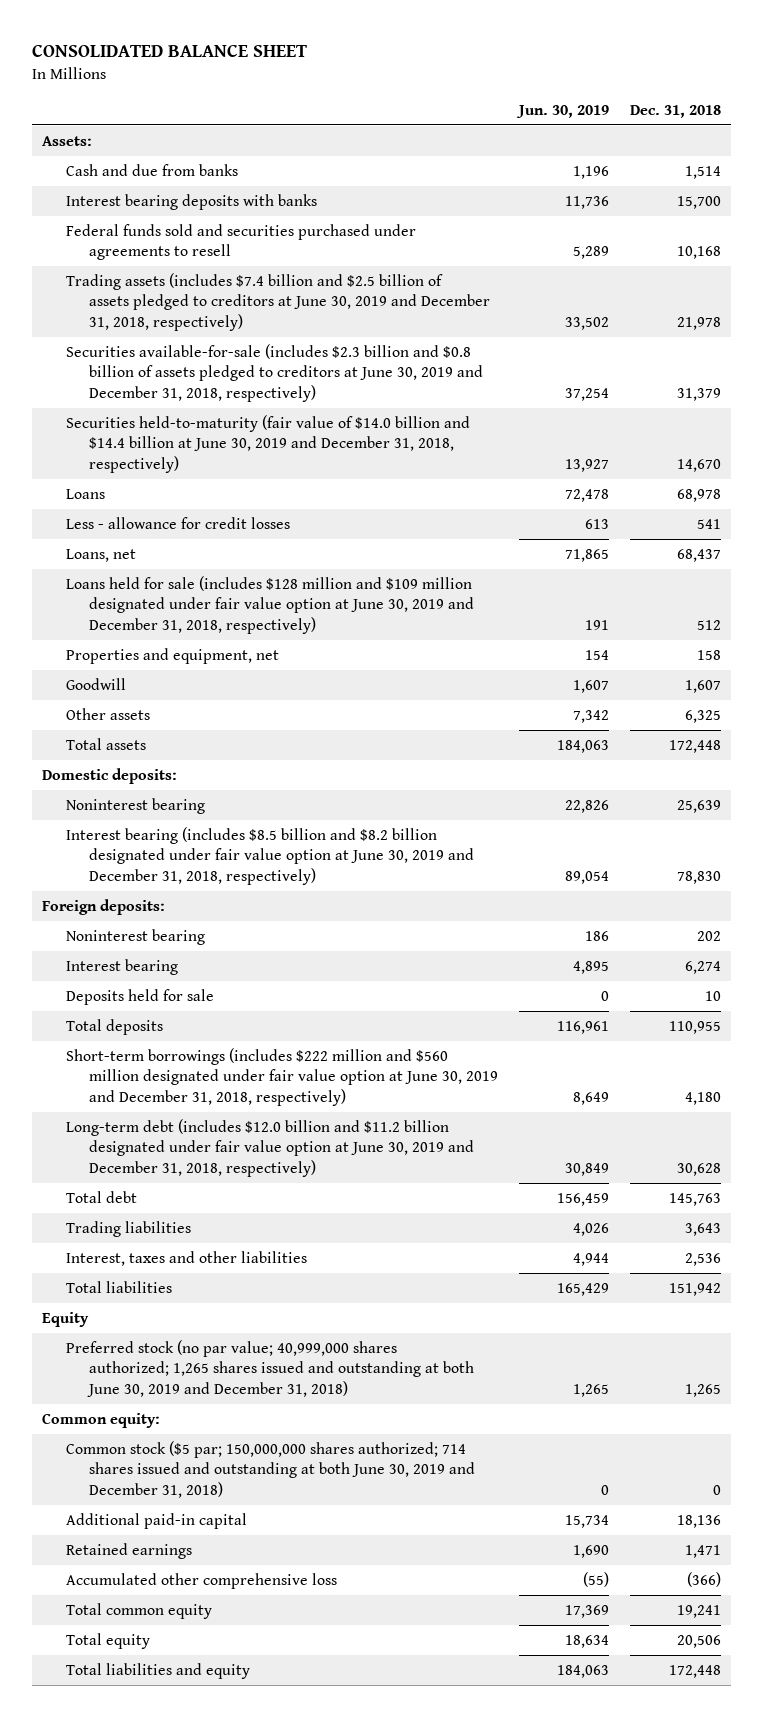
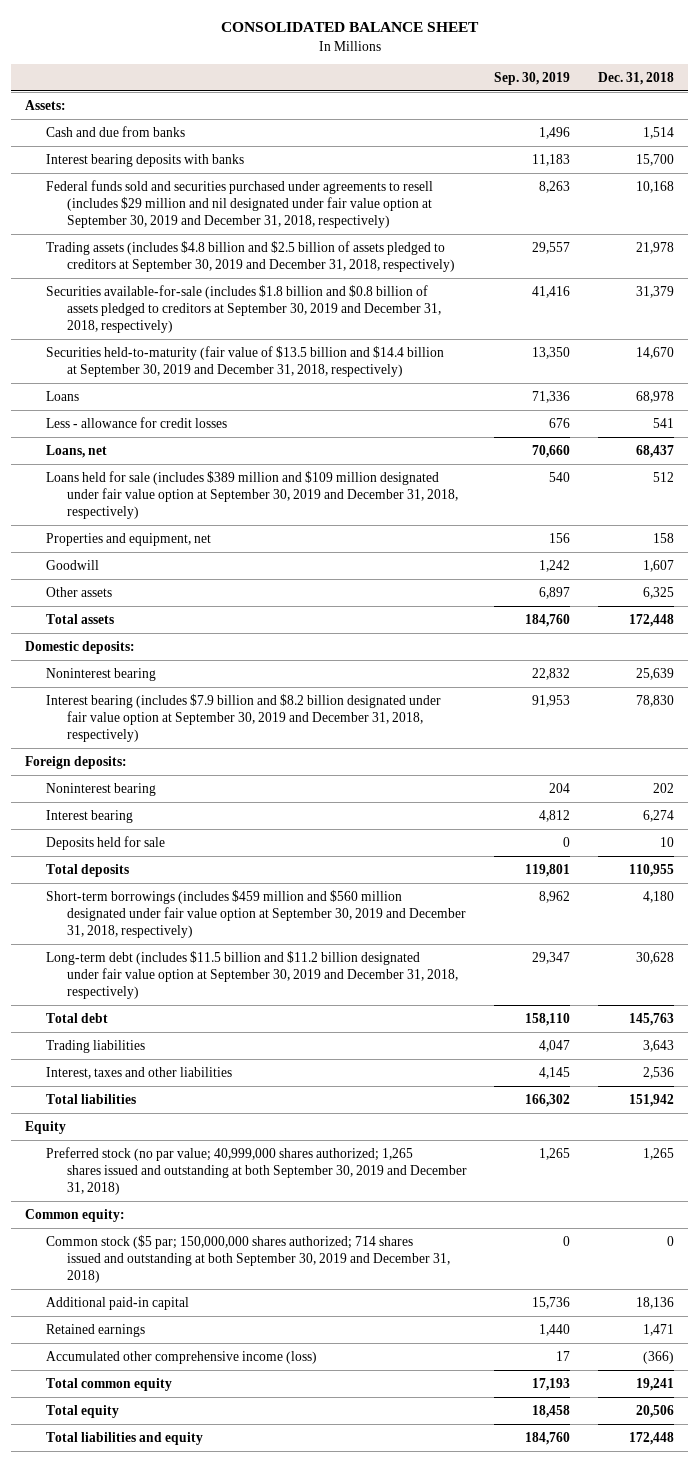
[515,105,609,119] Jun. 30, 2019 -> none
none -> [494,72,571,86] Sep. 30, 2019
[65,223,416,261] Federal funds sold and securities purchased under agreements to resell -> [45,179,433,229] Federal funds sold and securities purchased under agreements to resell (includes $29 million and nil designated under fair value option at September 30, 2019 and December 31, 2018, respectively)
[65,272,491,331] Trading assets (includes $7.4 billion and $2.5 billion of assets pledged to creditors at June 30, 2019 and December 31, 2018, respectively) -> [45,240,455,273] Trading assets (includes $4.8 billion and $2.5 billion of assets pledged to creditors at September 30, 2019 and December 31, 2018, respectively)
[65,343,484,402] Securities available-for-sale (includes $2.3 billion and $0.8 billion of assets pledged to creditors at June 30, 2019 and December 31, 2018, respectively) -> [45,284,441,334] Securities available-for-sale (includes $1.8 billion and $0.8 billion of assets pledged to creditors at September 30, 2019 and December 31, 2018, respectively)
[65,414,470,473] Securities held-to-maturity (fair value of $14.0 billion and $14.4 billion at June 30, 2019 and December 31, 2018, respectively) -> [45,345,444,378] Securities held-to-maturity (fair value of $13.5 billion and $14.4 billion at September 30, 2019 and December 31, 2018, respectively)
[65,575,475,634] Loans held for sale (includes $128 million and $109 million designated under fair value option at June 30, 2019 and December 31, 2018, respectively) -> [45,470,458,520] Loans held for sale (includes $389 million and $109 million designated under fair value option at September 30, 2019 and December 31, 2018, respectively)
[65,826,475,885] Interest bearing (includes $8.5 billion and $8.2 billion designated under fair value option at June 30, 2019 and December 31, 2018, respectively) -> [45,693,441,743] Interest bearing (includes $7.9 billion and $8.2 billion designated under fair value option at September 30, 2019 and December 31, 2018, respectively)
[65,1047,499,1106] Short-term borrowings (includes $222 million and $560 million designated under fair value option at June 30, 2019 and December 31, 2018, respectively) -> [45,889,466,939] Short-term borrowings (includes $459 million and $560 million designated under fair value option at September 30, 2019 and December 31, 2018, respectively)
[65,1118,475,1177] Long-term debt (includes $12.0 billion and $11.2 billion designated under fair value option at June 30, 2019 and December 31, 2018, respectively) -> [45,950,458,1000] Long-term debt (includes $11.5 billion and $11.2 billion designated under fair value option at September 30, 2019 and December 31, 2018, respectively)
[65,1339,475,1397] Preferred stock (no par value; 40,999,000 shares authorized; 1,265 shares issued and outstanding at both June 30, 2019 and December 31, 2018) -> [45,1146,467,1196] Preferred stock (no par value; 40,999,000 shares authorized; 1,265 shares issued and outstanding at both September 30, 2019 and December 31, 2018)
[65,1440,476,1498] Common stock ($5 par; 150,000,000 shares authorized; 714 shares issued and outstanding at both June 30, 2019 and December 31, 2018) -> [45,1234,450,1284] Common stock ($5 par; 150,000,000 shares authorized; 714 shares issued and outstanding at both September 30, 2019 and December 31, 2018)
[65,1572,337,1589] Accumulated other comprehensive loss -> [45,1350,317,1364] Accumulated other comprehensive income (loss)

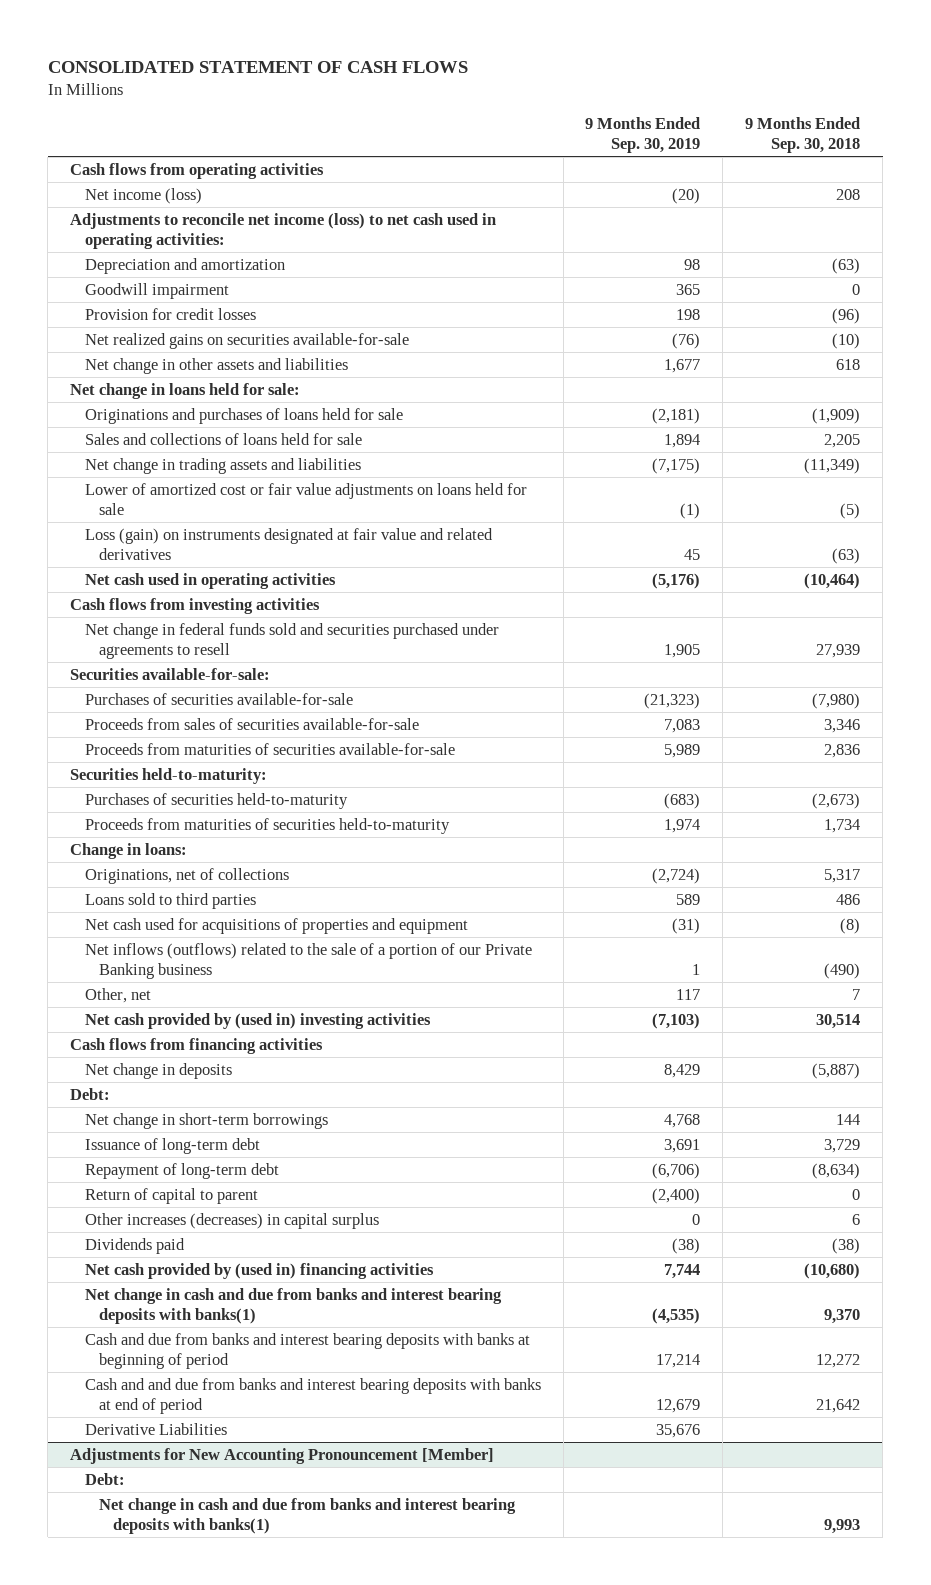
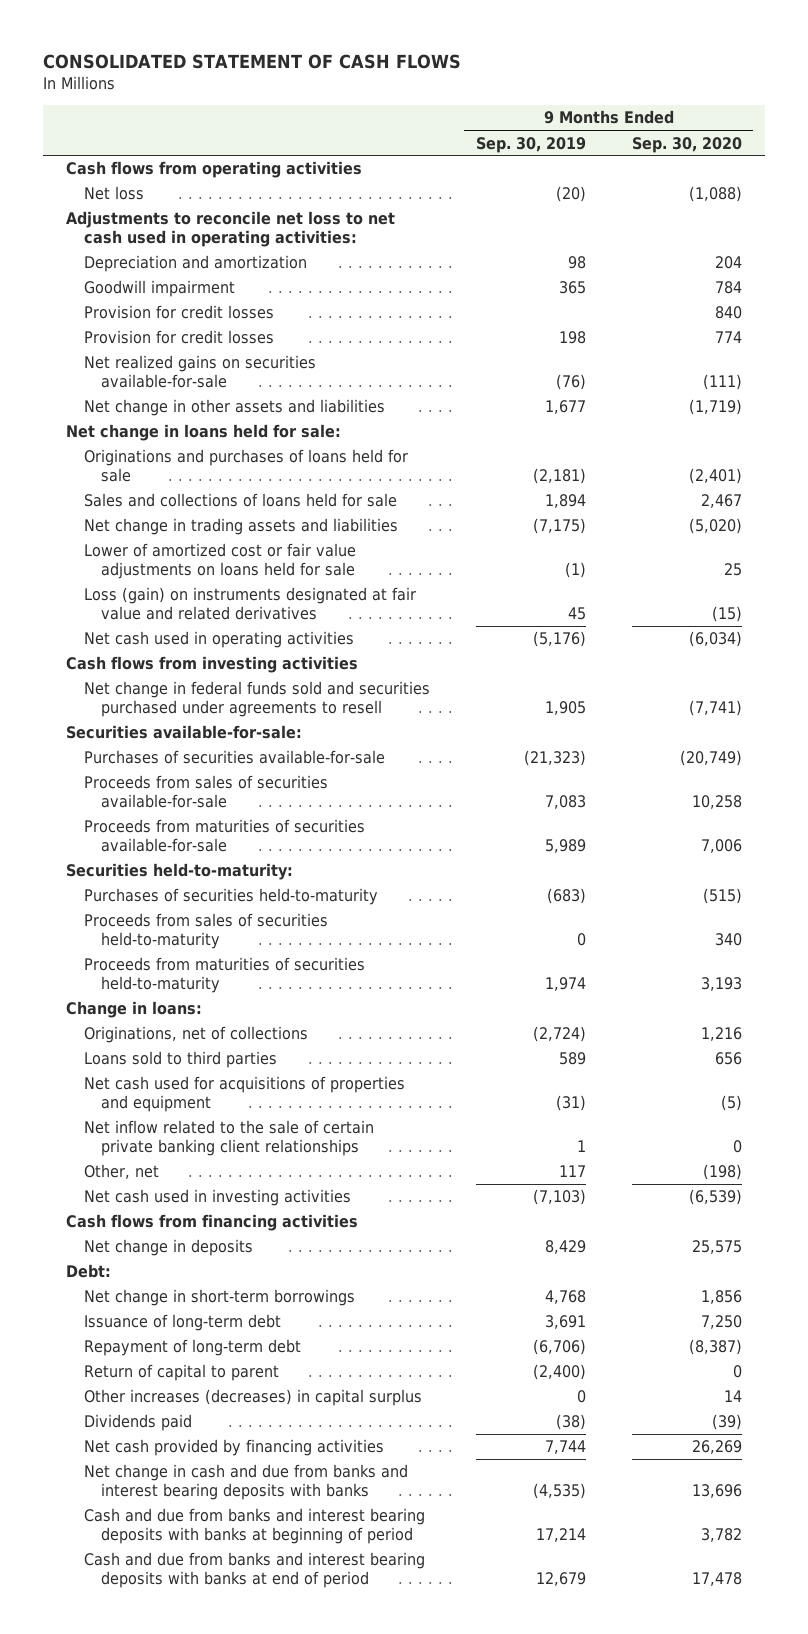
[745,117,861,154] 9 Months Ended Sep. 30, 2018 -> none
none -> [631,136,742,153] Sep. 30, 2020
[84,187,202,204] Net income (loss) -> [83,186,144,201] Net loss
[70,212,497,249] Adjustments to reconcile net income (loss) to net cash used in operating activities: -> [66,211,396,248] Adjustments to reconcile net loss to net cash used in operating activities:
none -> [83,305,274,320] Provision for credit losses
none -> [83,913,328,950] Proceeds from sales of securities held-to-maturity
[84,942,532,979] Net inflows (outflows) related to the sale of a portion of our Private Banking business -> [83,1120,374,1157] Net inflow related to the sale of certain private banking client relationships
[84,1012,431,1029] Net cash provided by (used in) investing activities -> [83,1189,351,1207] Net cash used in investing activities
[84,1262,434,1279] Net cash provided by (used in) financing activities -> [83,1439,384,1457] Net cash provided by financing activities
[84,1287,502,1324] Net change in cash and due from banks and interest bearing deposits with banks(1) -> [83,1464,408,1501] Net change in cash and due from banks and interest bearing deposits with banks
[84,1422,227,1435] Derivative Liabilities -> none
[70,1447,495,1464] Adjustments for New Accounting Pronouncement [Member] -> none
[84,1472,125,1485] Debt: -> none
[98,1497,516,1534] Net change in cash and due from banks and interest bearing deposits with banks(1) -> none
[84,1377,541,1414] Cash and and due from banks and interest bearing deposits with banks at end of period -> [83,1552,425,1589] Cash and due from banks and interest bearing deposits with banks at end of period

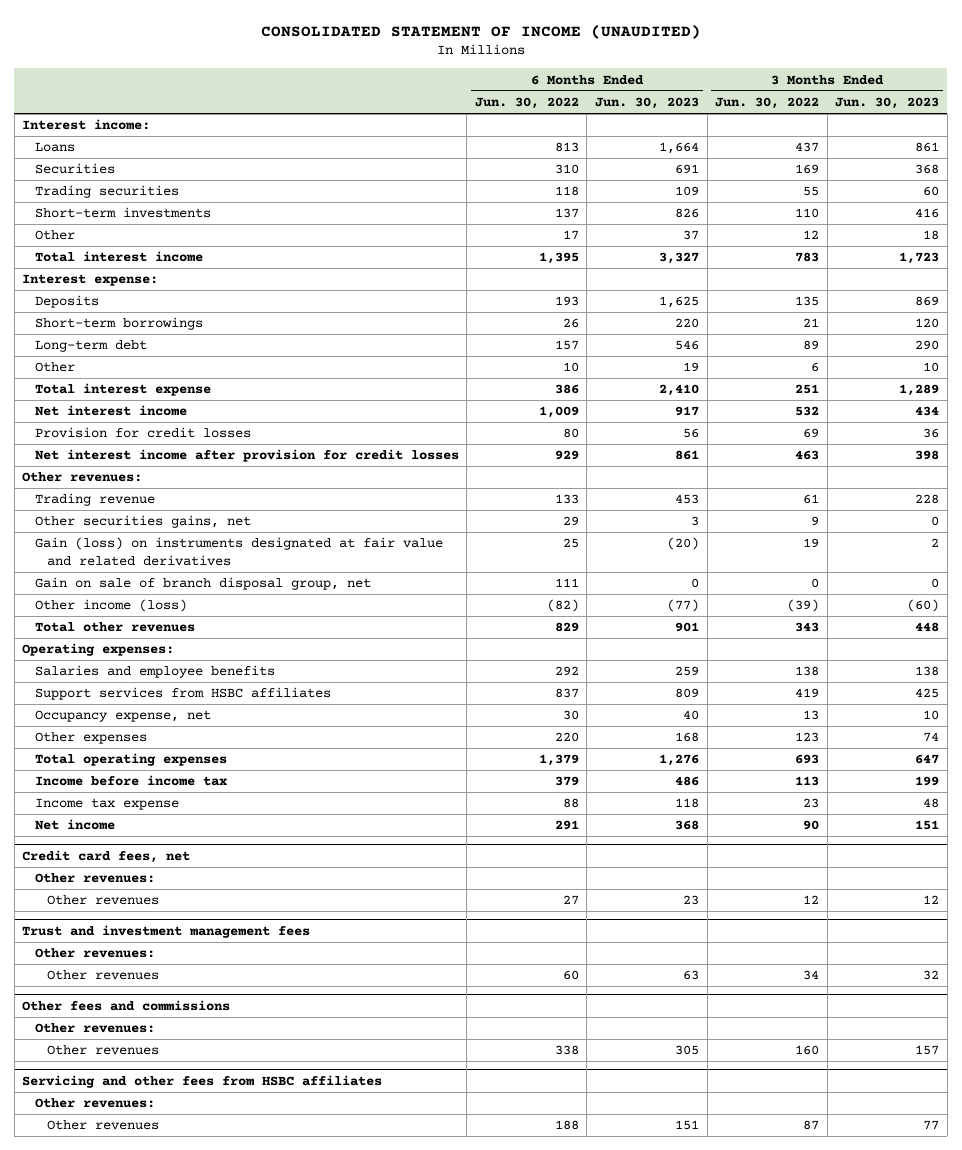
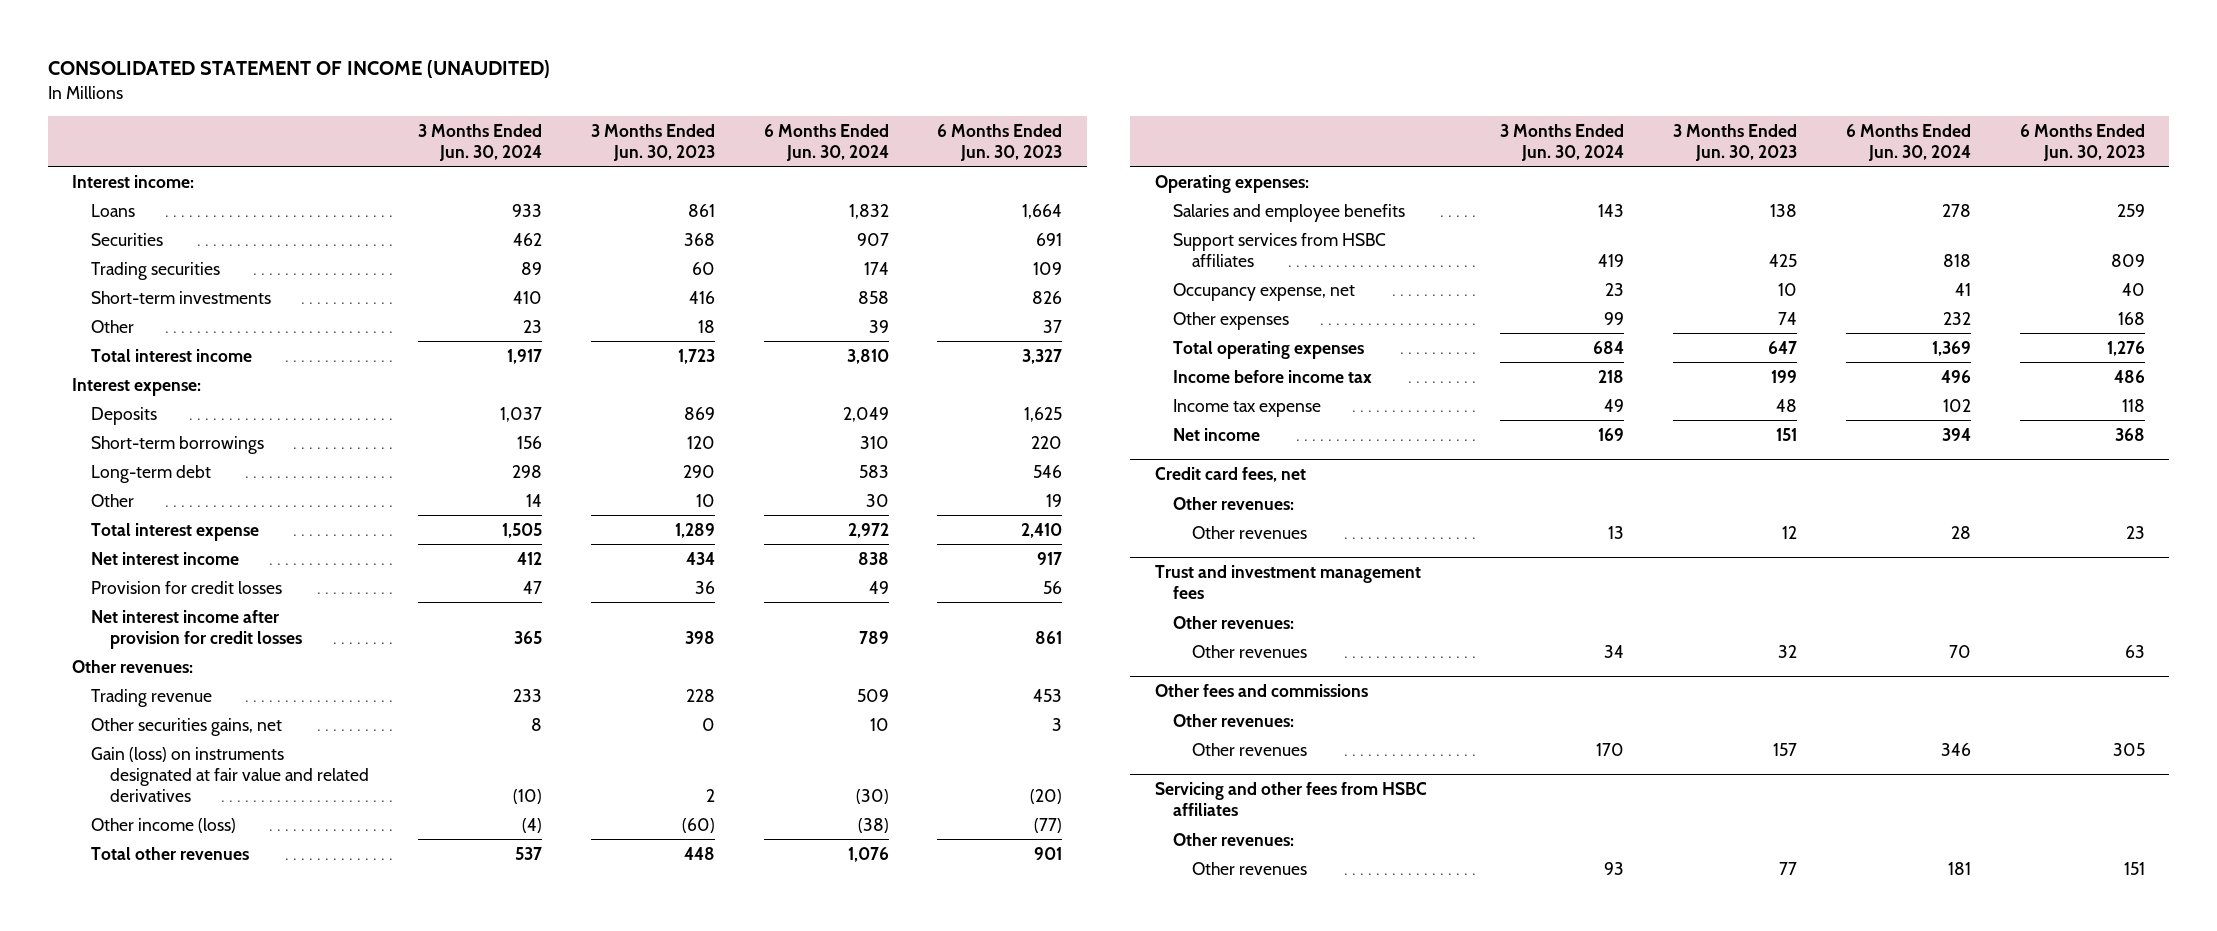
[474,96,579,109] Jun. 30, 2022 -> none
[715,96,820,109] Jun. 30, 2022 -> none
none -> [417,123,542,161] 3 Months Ended Jun. 30, 2024
none -> [763,123,889,161] 6 Months Ended Jun. 30, 2024
[34,577,371,591] Gain on sale of branch disposal group, net -> none

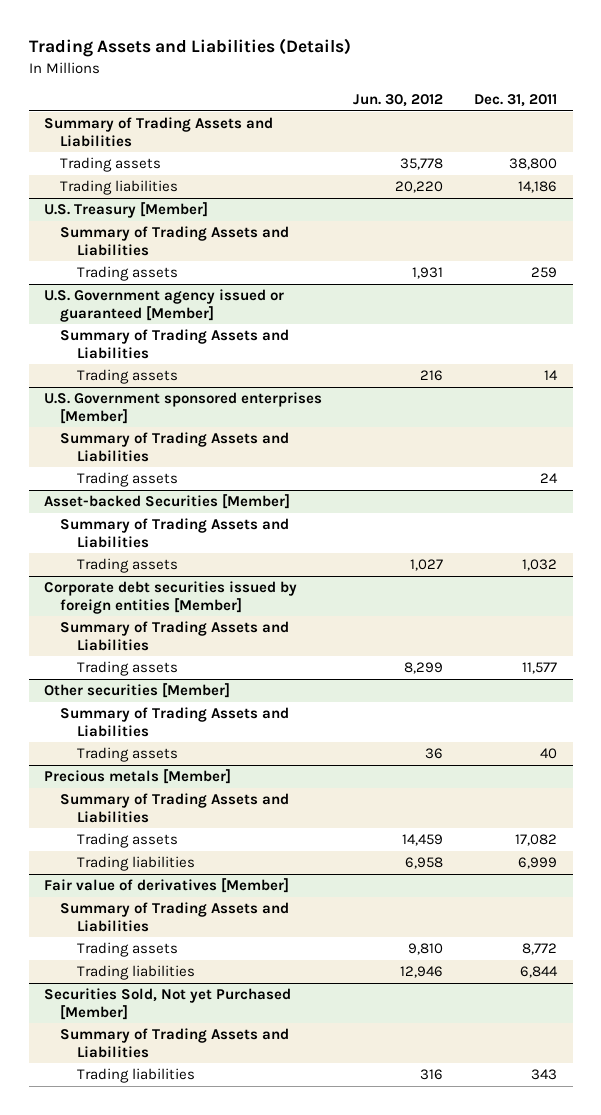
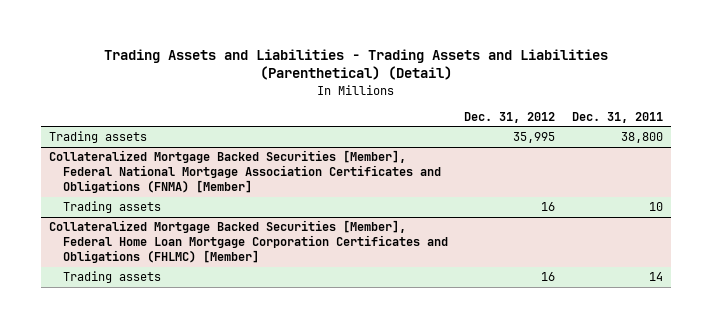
[28,38,351,58] Trading Assets and Liabilities (Details) -> [103,48,608,81] Trading Assets and Liabilities - Trading Assets and Liabilities (Parenthetical) (Detail)
[353,93,444,107] Jun. 30, 2012 -> none
none -> [464,111,556,123] Dec. 31, 2012
[44,117,274,147] Summary of Trading Assets and Liabilities -> none
[60,180,179,196] Trading liabilities -> none
[44,202,209,219] U.S. Treasury [Member] -> none
[60,226,290,256] Summary of Trading Assets and Liabilities -> none
[44,289,285,322] U.S. Government agency issued or guaranteed [Member] -> none
[60,329,290,359] Summary of Trading Assets and Liabilities -> none
none -> [49,150,441,194] Collateralized Mortgage Backed Securities [Member], Federal National Mortgage Association Certificates and Obligations (FNMA) [Member]
[531,267,558,279] 259 -> [648,202,663,212] 10
none -> [49,220,448,264] Collateralized Mortgage Backed Securities [Member], Federal Home Loan Mortgage Corporation Certificates and Obligations (FHLMC) [Member]
[44,392,323,424] U.S. Government sponsored enterprises [Member] -> none
[60,432,290,462] Summary of Trading Assets and Liabilities -> none
[76,472,178,488] Trading assets -> none
[44,494,291,510] Asset-backed Securities [Member] -> none
[60,518,290,548] Summary of Trading Assets and Liabilities -> none
[76,558,178,574] Trading assets -> none
[44,581,298,614] Corporate debt securities issued by foreign entities [Member] -> none
[60,621,290,651] Summary of Trading Assets and Liabilities -> none
[76,661,178,677] Trading assets -> none
[44,683,231,699] Other securities [Member] -> none
[60,707,290,737] Summary of Trading Assets and Liabilities -> none
[76,747,178,763] Trading assets -> none
[44,769,232,785] Precious metals [Member] -> none
[60,793,290,823] Summary of Trading Assets and Liabilities -> none
[76,833,178,849] Trading assets -> none
[76,856,195,872] Trading liabilities -> none
[44,878,290,894] Fair value of derivatives [Member] -> none
[60,902,290,932] Summary of Trading Assets and Liabilities -> none
[76,942,178,958] Trading assets -> none
[76,965,195,981] Trading liabilities -> none
[44,988,292,1020] Securities Sold, Not yet Purchased [Member] -> none
[60,1028,290,1058] Summary of Trading Assets and Liabilities -> none
[76,1068,195,1084] Trading liabilities -> none

